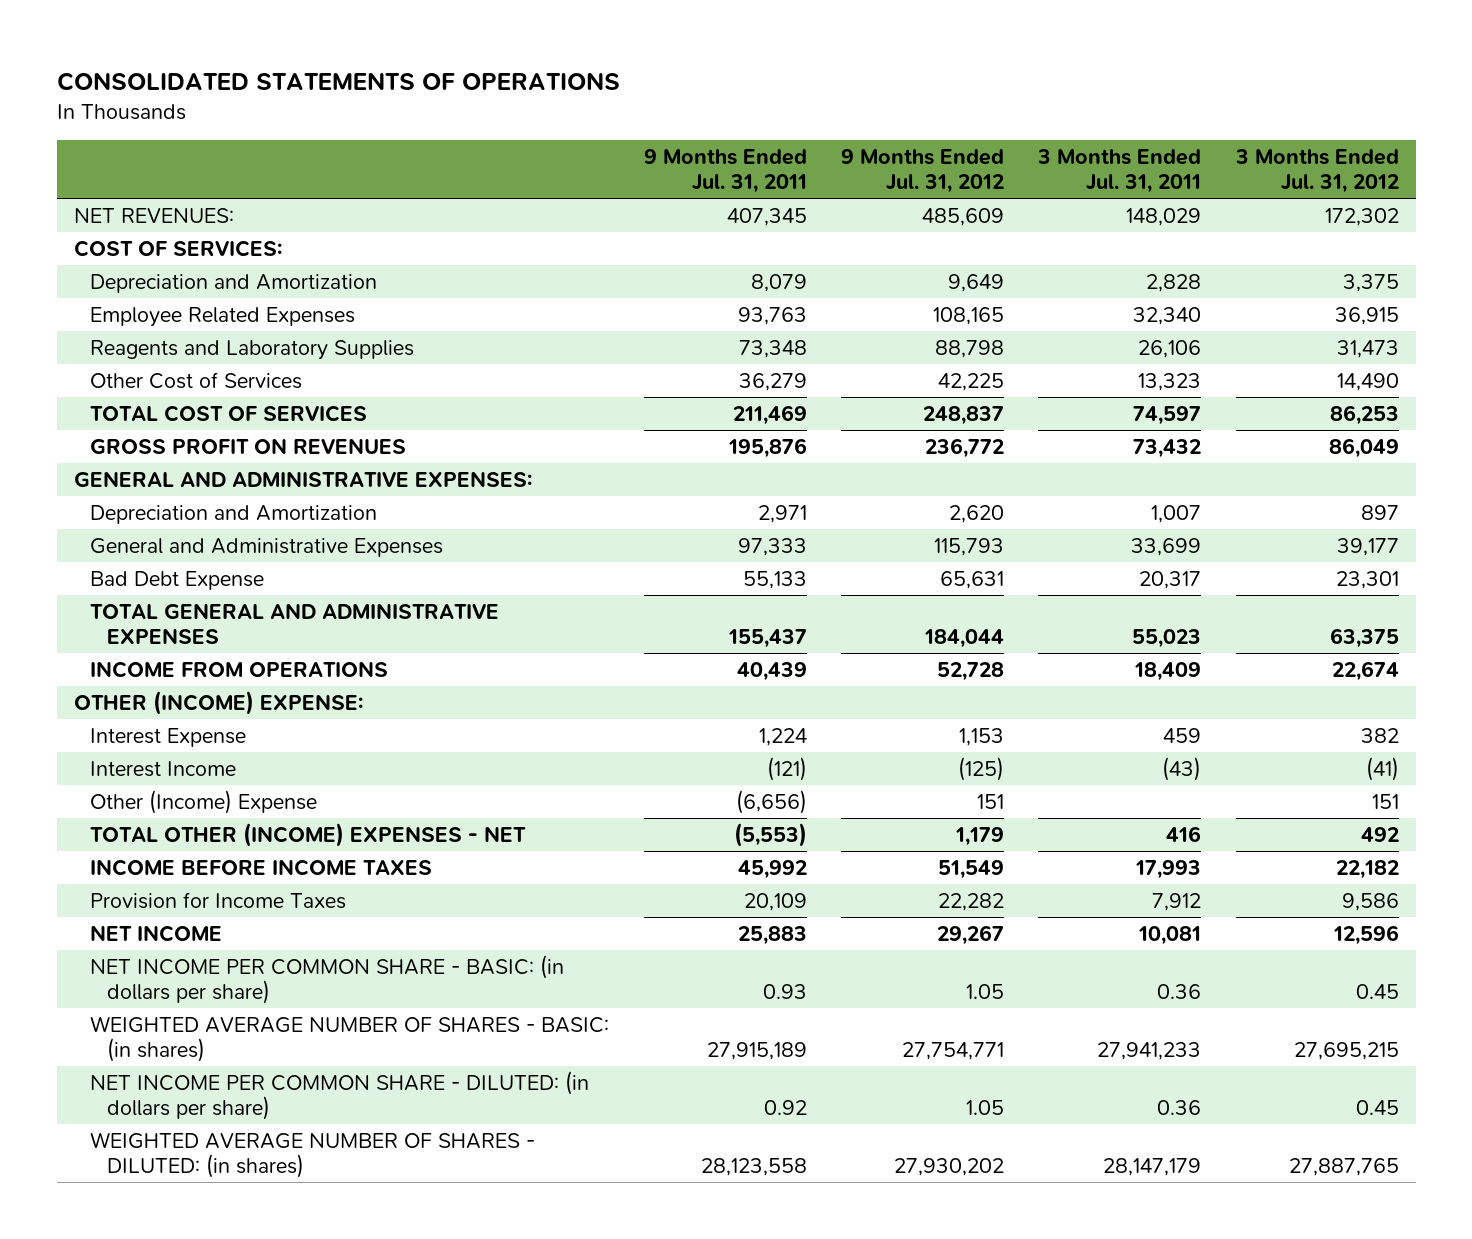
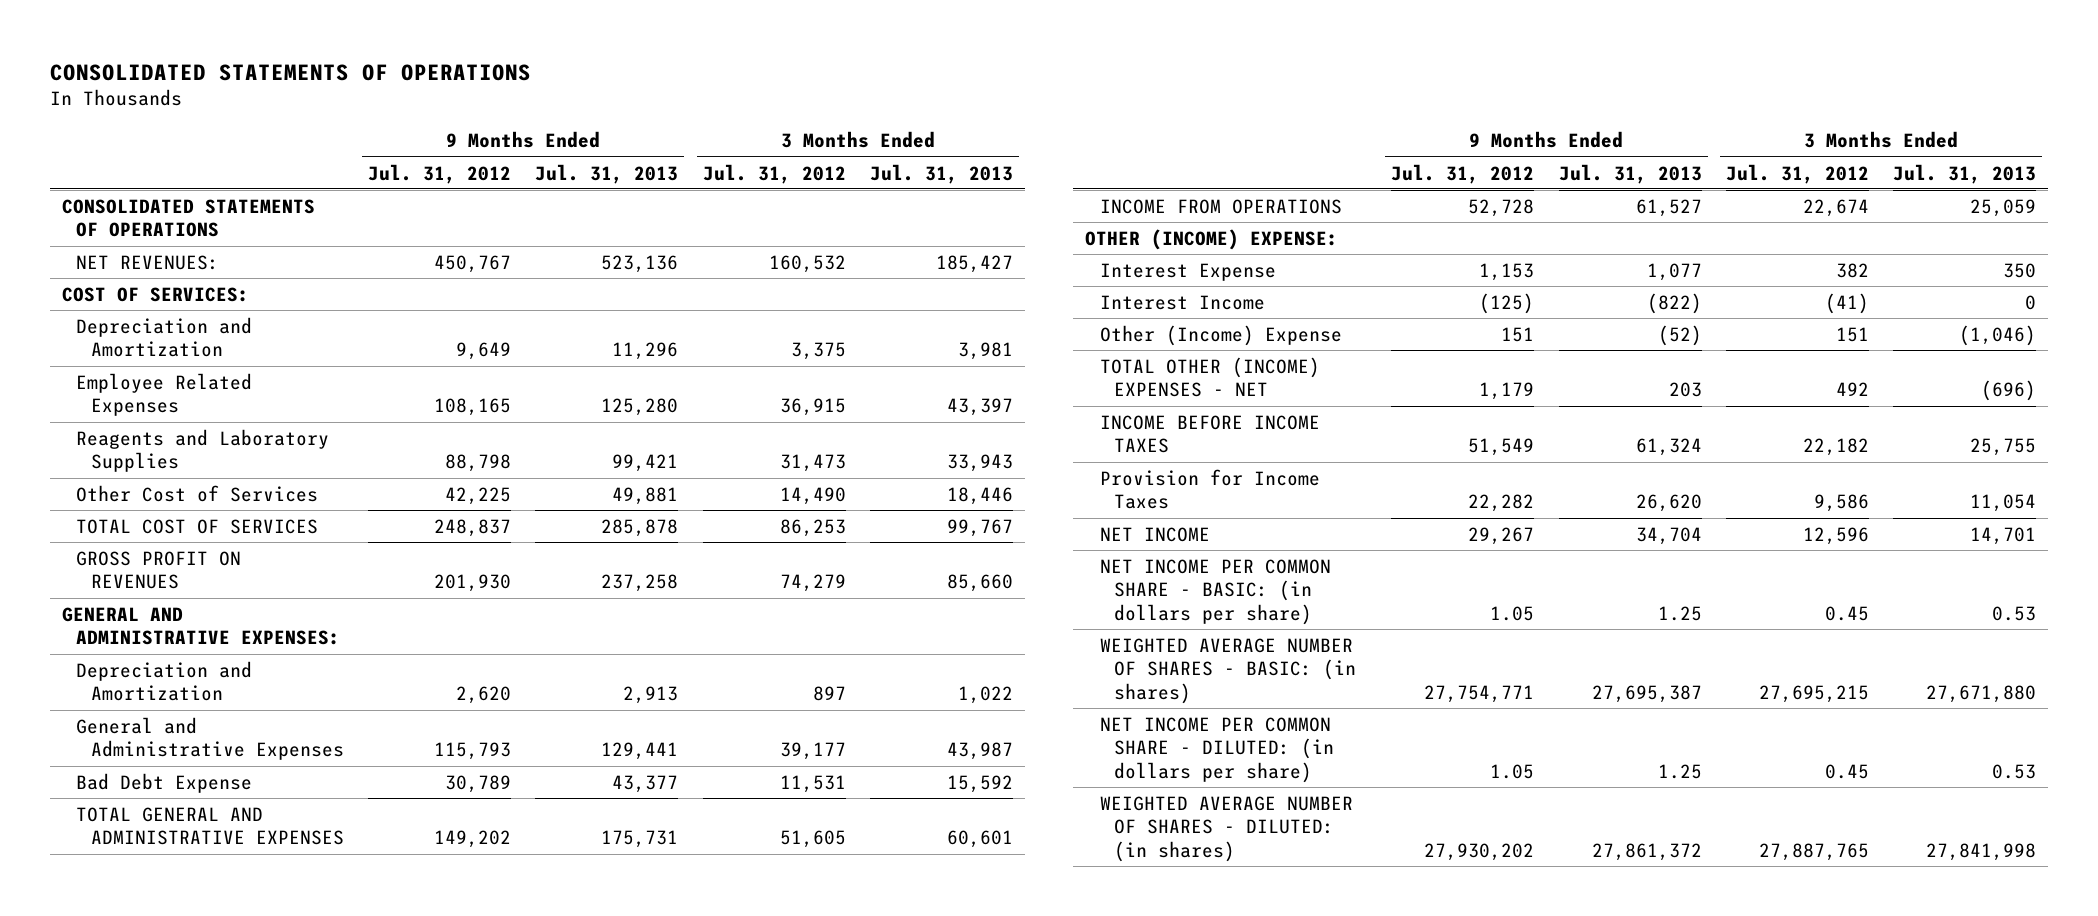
[643,149,807,193] 9 Months Ended Jul. 31, 2011 -> none
[1037,149,1202,193] 3 Months Ended Jul. 31, 2011 -> none
none -> [535,163,679,184] Jul. 31, 2013
none -> [870,163,1014,184] Jul. 31, 2013
none -> [61,198,315,238] CONSOLIDATED STATEMENTS OF OPERATIONS
[921,207,1004,226] 485,609 -> [434,254,512,273] 450,767
[1324,207,1399,226] 172,302 -> [768,254,846,273] 160,532
[924,437,1004,458] 236,772 -> [434,574,512,593] 201,930
[1328,437,1399,458] 86,049 -> [779,574,846,593] 74,279
[939,570,1004,589] 65,631 -> [445,774,512,793] 30,789
[1335,570,1399,589] 23,301 -> [779,774,846,793] 11,531
[923,628,1004,648] 184,044 -> [434,830,512,849] 149,202
[1329,627,1399,648] 63,375 -> [779,830,846,849] 51,605

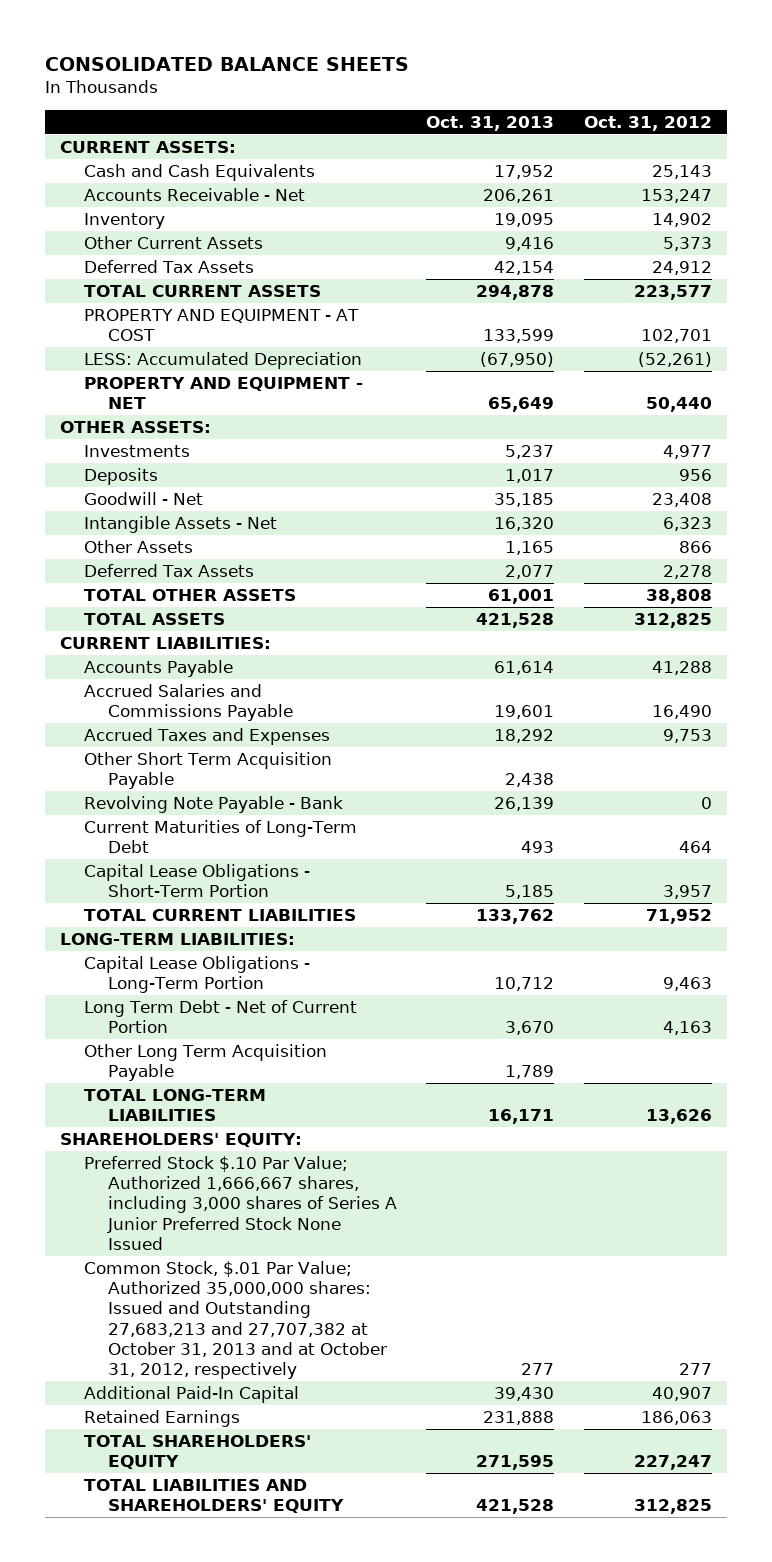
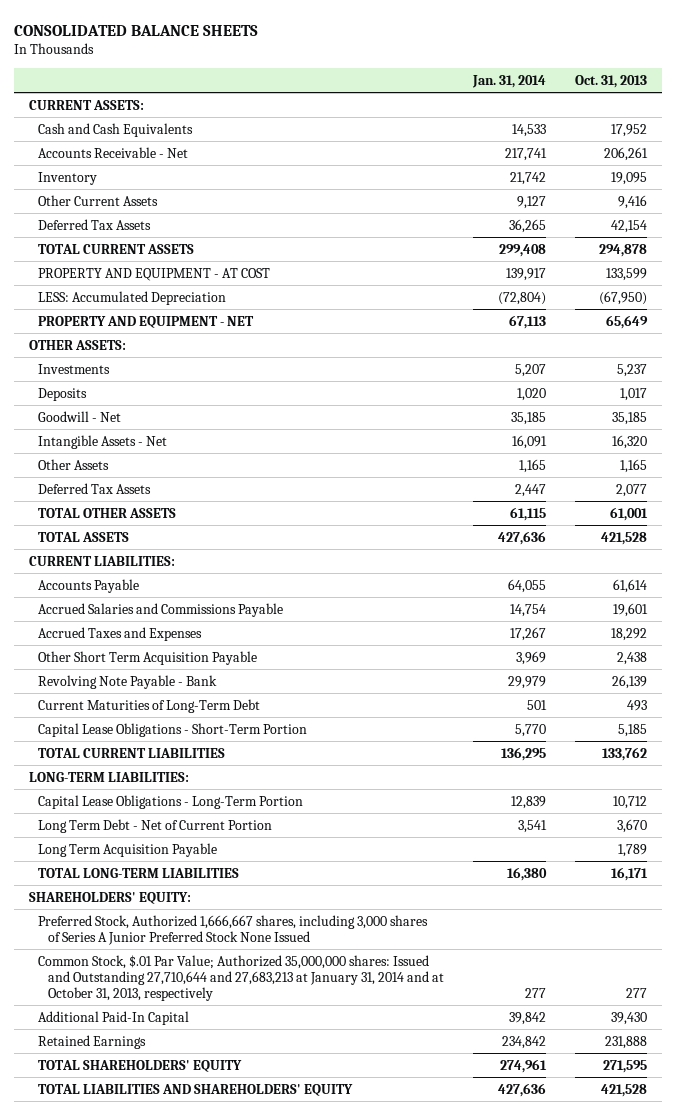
[584,115,713,131] Oct. 31, 2012 -> none
none -> [472,74,547,88] Jan. 31, 2014
[83,1044,327,1082] Other Long Term Acquisition Payable -> [38,842,218,857] Long Term Acquisition Payable
[83,1156,397,1250] Preferred Stock $.10 Par Value; Authorized 1,666,667 shares, including 3,000 shares of Series A Junior Preferred Stock None Issued -> [38,914,429,945] Preferred Stock, Authorized 1,666,667 shares, including 3,000 shares of Series A Junior Preferred Stock None Issued
[83,1261,387,1379] Common Stock, $.01 Par Value; Authorized 35,000,000 shares: Issued and Outstanding 27,683,213 and 27,707,382 at October 31, 2013 and at October 31, 2012, respectively -> [38,954,445,1001] Common Stock, $.01 Par Value; Authorized 35,000,000 shares: Issued and Outstanding 27,710,644 and 27,683,213 at January 31, 2014 and at October 31, 2013, respectively

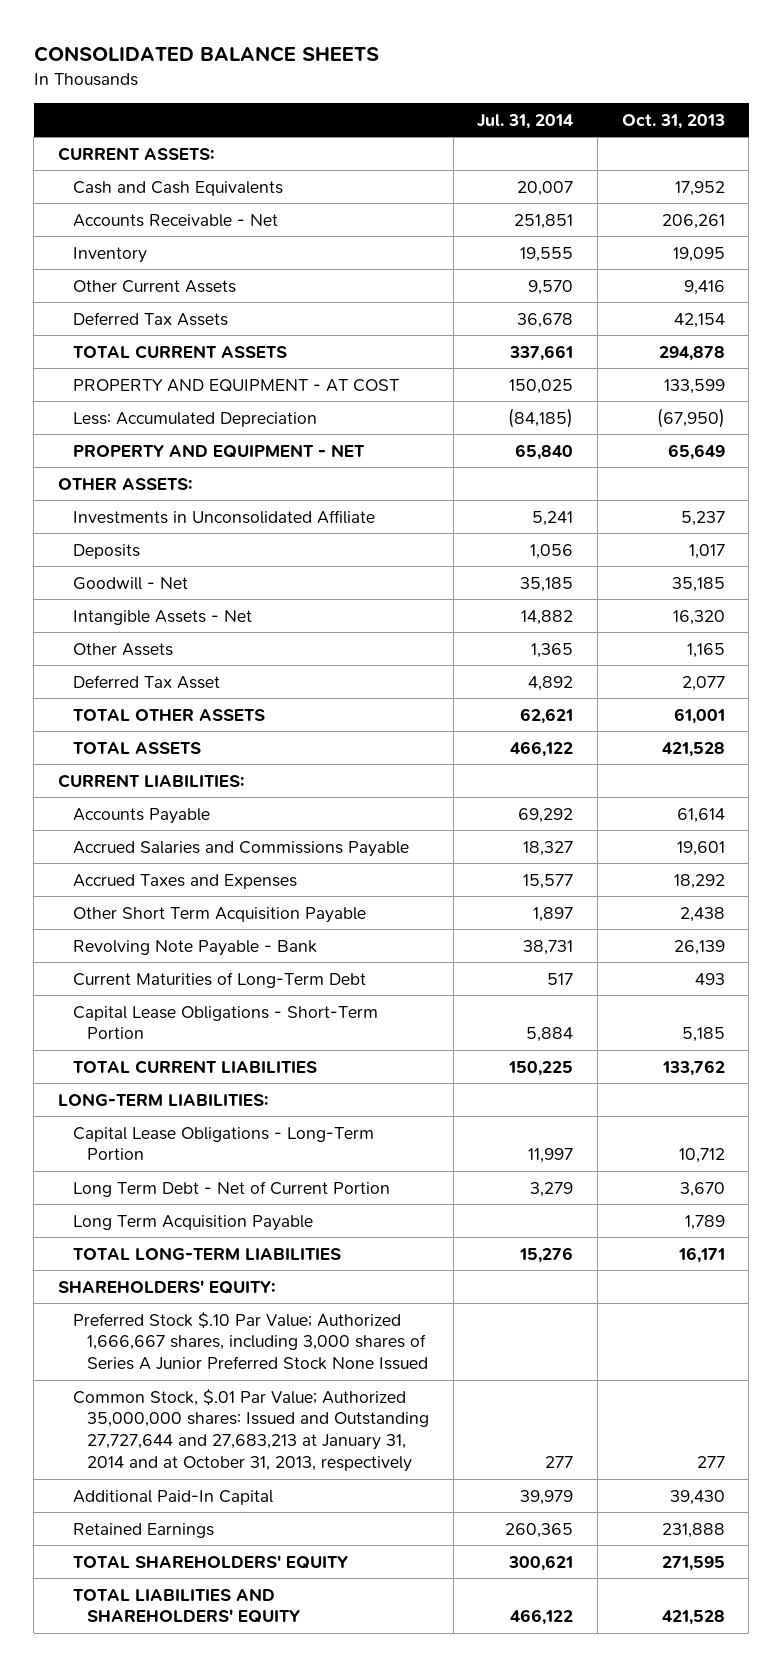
[472,74,547,88] Jan. 31, 2014 -> none
none -> [477,113,574,129] Jul. 31, 2014
[38,290,227,305] LESS: Accumulated Depreciation -> [72,411,317,427] Less: Accumulated Depreciation
[38,363,111,374] Investments -> [72,509,375,524] Investments in Unconsolidated Affiliate
[38,482,152,494] Deferred Tax Assets -> [72,674,220,689] Deferred Tax Asset
[38,914,429,945] Preferred Stock, Authorized 1,666,667 shares, including 3,000 shares of Series A Junior Preferred Stock None Issued -> [72,1311,429,1371] Preferred Stock $.10 Par Value; Authorized 1,666,667 shares, including 3,000 shares of Series A Junior Preferred Stock None Issued
[38,954,445,1001] Common Stock, $.01 Par Value; Authorized 35,000,000 shares: Issued and Outstanding 27,710,644 and 27,683,213 at January 31, 2014 and at October 31, 2013, respectively -> [72,1388,430,1473] Common Stock, $.01 Par Value; Authorized 35,000,000 shares: Issued and Outstanding 27,727,644 and 27,683,213 at January 31, 2014 and at October 31, 2013, respectively

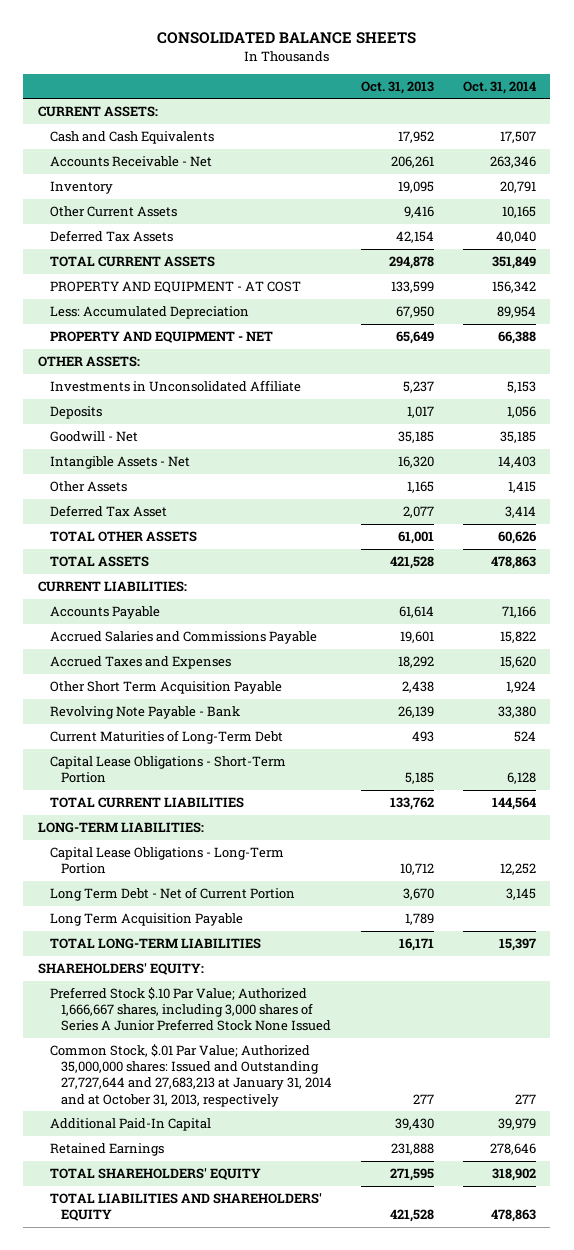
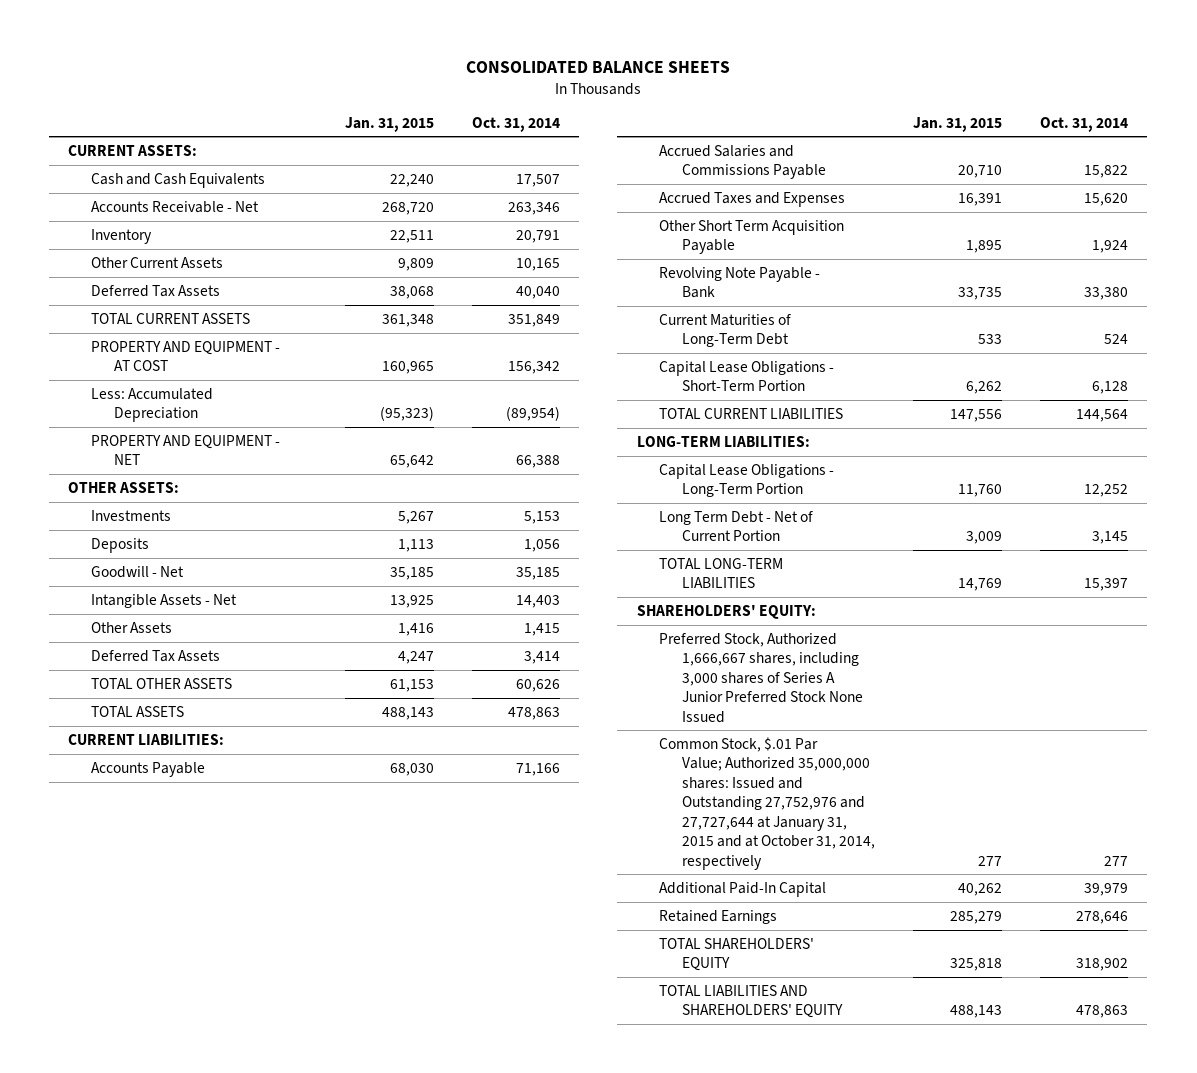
[361,80,435,94] Oct. 31, 2013 -> none
none -> [344,116,434,132] Jan. 31, 2015
[496,305,536,318] 89,954 -> [506,406,561,422] (89,954)
[49,379,301,392] Investments in Unconsolidated Affiliate -> [91,509,172,521] Investments
[49,504,167,517] Deferred Tax Asset -> [91,649,221,662] Deferred Tax Assets
[49,912,243,926] Long Term Acquisition Payable -> none
[49,986,332,1032] Preferred Stock $.10 Par Value; Authorized 1,666,667 shares, including 3,000 shares of Series A Junior Preferred Stock None Issued -> [659,632,864,723] Preferred Stock, Authorized 1,666,667 shares, including 3,000 shares of Series A Junior Preferred Stock None Issued
[49,1043,333,1107] Common Stock, $.01 Par Value; Authorized 35,000,000 shares: Issued and Outstanding 27,727,644 and 27,683,213 at January 31, 2014 and at October 31, 2013, respectively -> [659,736,876,870] Common Stock, $.01 Par Value; Authorized 35,000,000 shares: Issued and Outstanding 27,752,976 and 27,727,644 at January 31, 2015 and at October 31, 2014, respectively

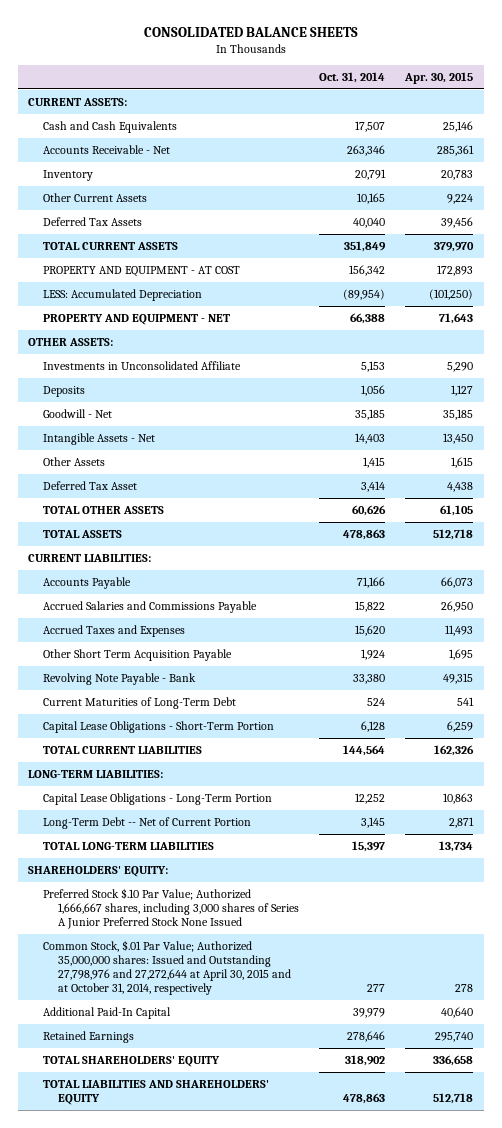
[344,116,434,132] Jan. 31, 2015 -> none
none -> [404,72,474,85] Apr. 30, 2015
[91,387,214,423] Less: Accumulated Depreciation -> [42,288,202,301] LESS: Accumulated Depreciation
[91,509,172,521] Investments -> [42,360,241,370] Investments in Unconsolidated Affiliate
[91,649,221,662] Deferred Tax Assets -> [42,480,137,490] Deferred Tax Asset
[659,510,814,542] Long Term Debt - Net of Current Portion -> [42,816,251,829] Long-Term Debt -- Net of Current Portion
[659,632,864,723] Preferred Stock, Authorized 1,666,667 shares, including 3,000 shares of Series A Junior Preferred Stock None Issued -> [42,887,299,930] Preferred Stock $.10 Par Value; Authorized 1,666,667 shares, including 3,000 shares of Series A Junior Preferred Stock None Issued
[659,736,876,870] Common Stock, $.01 Par Value; Authorized 35,000,000 shares: Issued and Outstanding 27,752,976 and 27,727,644 at January 31, 2015 and at October 31, 2014, respectively -> [42,939,291,996] Common Stock, $.01 Par Value; Authorized 35,000,000 shares: Issued and Outstanding 27,798,976 and 27,272,644 at April 30, 2015 and at October 31, 2014, respectively

